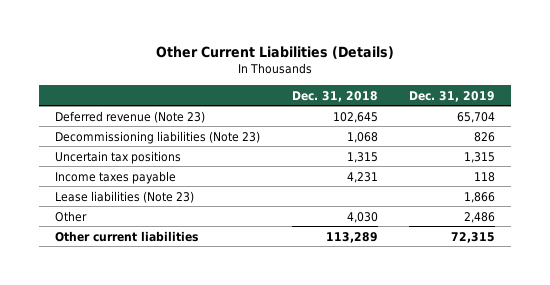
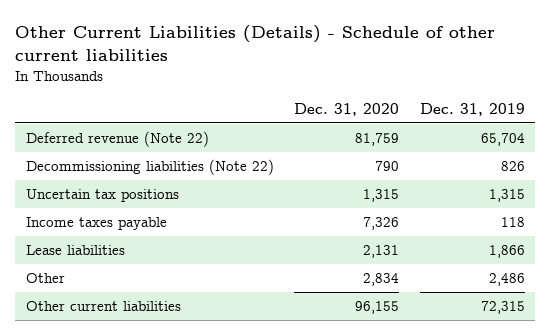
[156,46,395,60] Other Current Liabilities (Details) -> [15,25,496,61] Other Current Liabilities (Details) - Schedule of other current liabilities
[291,90,378,102] Dec. 31, 2018 -> none
none -> [294,103,400,117] Dec. 31, 2020
[55,110,206,123] Deferred revenue (Note 23) -> [25,130,209,147] Deferred revenue (Note 22)
[55,130,261,144] Decommissioning liabilities (Note 23) -> [25,158,274,175] Decommissioning liabilities (Note 22)
[55,190,195,203] Lease liabilities (Note 23) -> [25,244,125,255] Lease liabilities

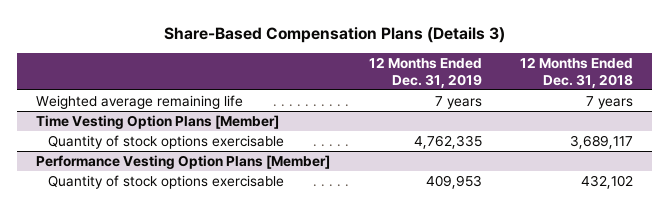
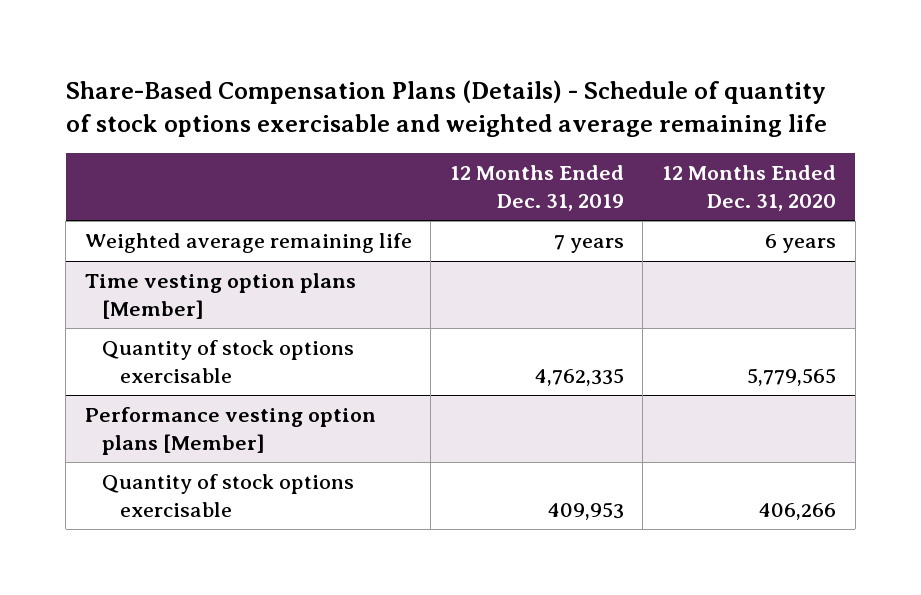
[163,27,505,44] Share-Based Compensation Plans (Details 3) -> [65,79,827,137] Share-Based Compensation Plans (Details) - Schedule of quantity of stock options exercisable and weighted average remaining life
[519,57,633,88] 12 Months Ended Dec. 31, 2018 -> none
none -> [661,165,836,211] 12 Months Ended Dec. 31, 2020
[36,114,280,129] Time Vesting Option Plans [Member] -> [84,273,356,319] Time vesting option plans [Member]
[36,154,331,169] Performance Vesting Option Plans [Member] -> [84,407,376,455] Performance vesting option plans [Member]

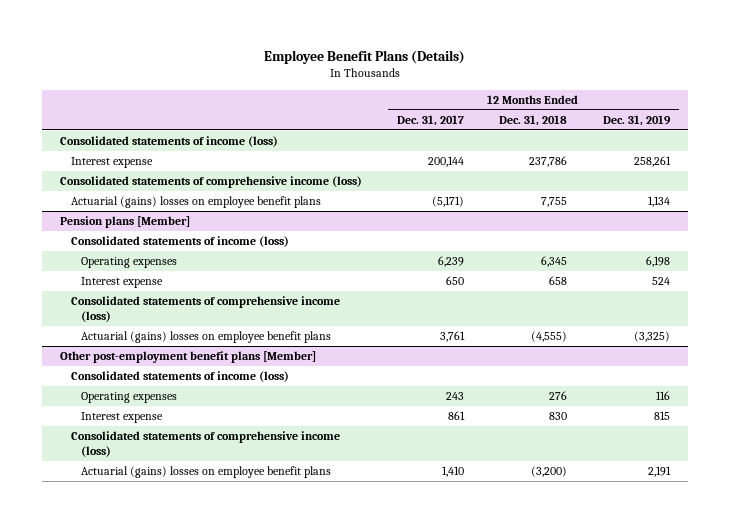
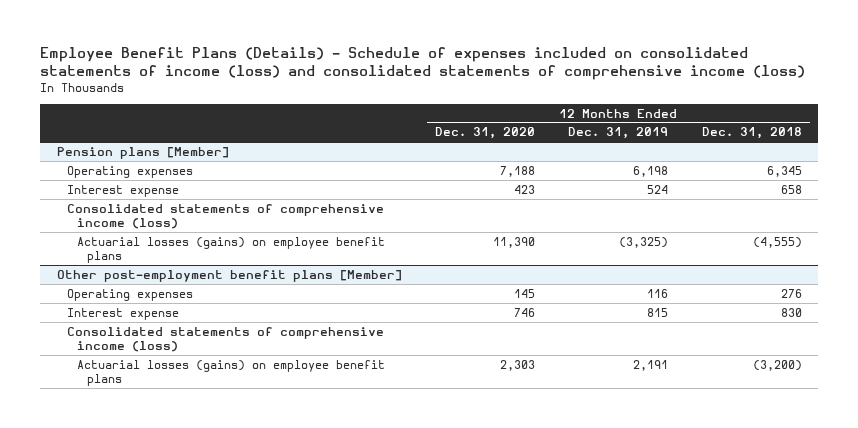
[263,49,465,64] Employee Benefit Plans (Details) -> [39,47,805,81] Employee Benefit Plans (Details) - Schedule of expenses included on consolidated statements of income (loss) and consolidated statements of comprehensive income (loss)
[397,114,465,126] Dec. 31, 2017 -> none
none -> [435,127,536,140] Dec. 31, 2020
[59,136,278,148] Consolidated statements of income (loss) -> none
[70,157,153,169] Interest expense -> none
[59,176,362,189] Consolidated statements of comprehensive income (loss) -> none
[70,196,321,209] Actuarial (gains) losses on employee benefit plans -> none
[70,236,289,248] Consolidated statements of income (loss) -> none
[81,331,332,344] Actuarial (gains) losses on employee benefit plans -> [76,236,385,264] Actuarial losses (gains) on employee benefit plans
[70,371,289,383] Consolidated statements of income (loss) -> none
[81,466,332,479] Actuarial (gains) losses on employee benefit plans -> [76,359,385,387] Actuarial losses (gains) on employee benefit plans

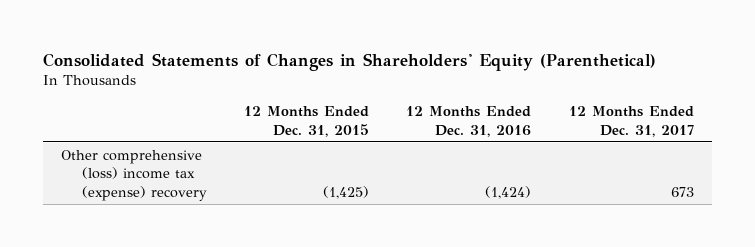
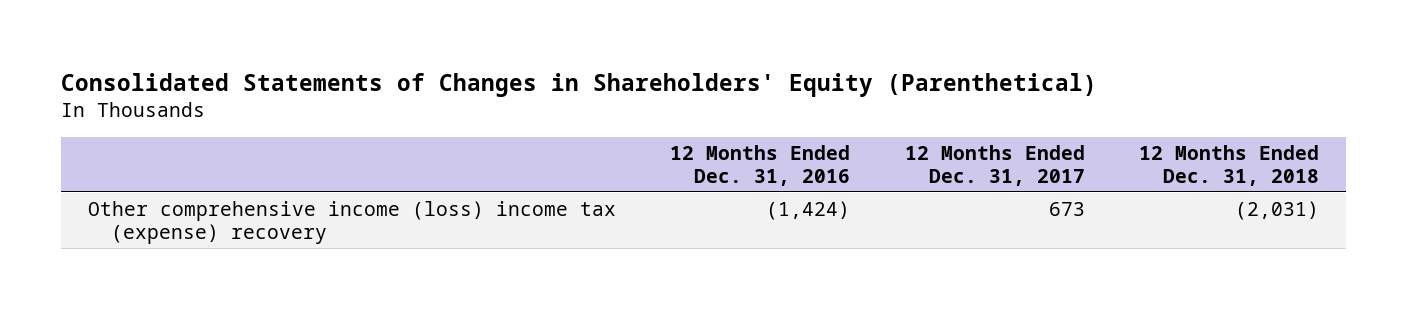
[244,106,370,138] 12 Months Ended Dec. 31, 2015 -> none
none -> [1138,144,1319,186] 12 Months Ended Dec. 31, 2018
[61,149,208,202] Other comprehensive (loss) income tax (expense) recovery -> [88,200,617,244] Other comprehensive income (loss) income tax (expense) recovery

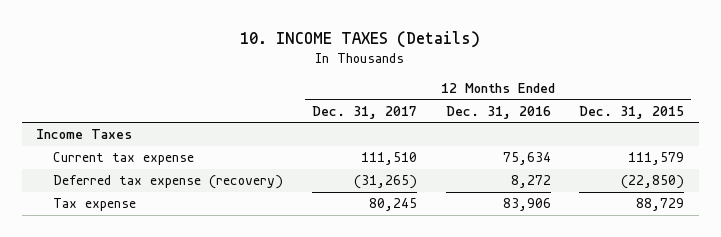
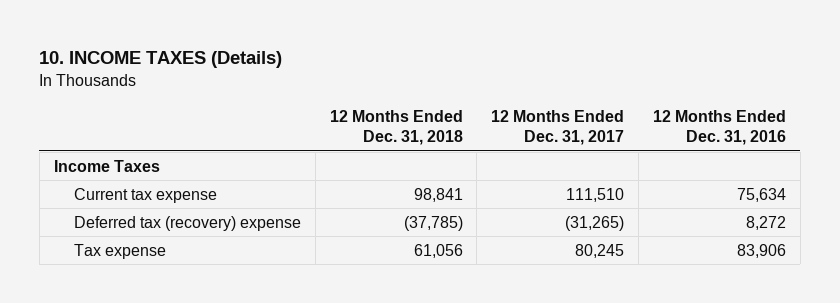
[579,106,685,120] Dec. 31, 2015 -> none
none -> [329,109,463,146] 12 Months Ended Dec. 31, 2018
[53,175,284,190] Deferred tax expense (recovery) -> [73,215,301,231] Deferred tax (recovery) expense

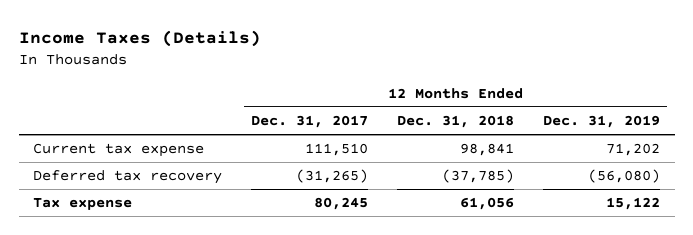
[39,51,283,69] 10. INCOME TAXES (Details) -> [18,29,261,47] Income Taxes (Details)
[652,109,786,146] 12 Months Ended Dec. 31, 2016 -> none
none -> [543,115,661,129] Dec. 31, 2019
[53,159,160,172] Income Taxes -> none
[73,215,301,231] Deferred tax (recovery) expense -> [33,170,223,185] Deferred tax recovery

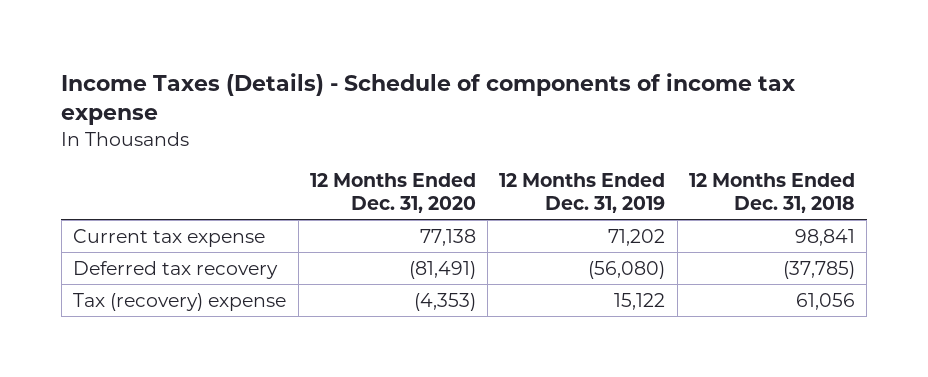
[18,29,261,47] Income Taxes (Details) -> [61,72,796,126] Income Taxes (Details) - Schedule of components of income tax expense
[251,115,369,129] Dec. 31, 2017 -> none
none -> [309,173,476,213] 12 Months Ended Dec. 31, 2020
[33,198,133,211] Tax expense -> [73,292,287,311] Tax (recovery) expense

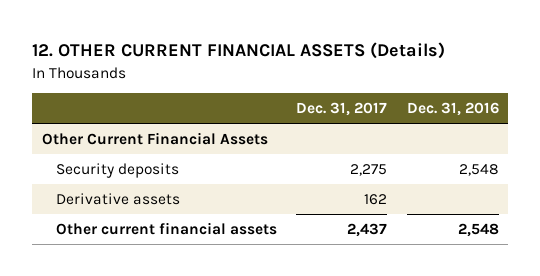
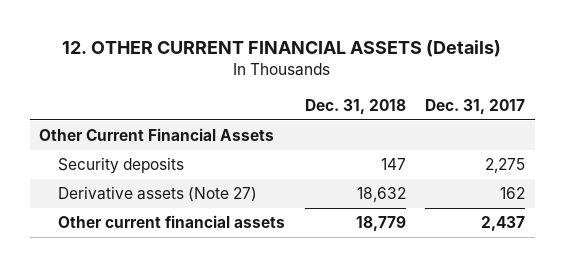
[406,102,499,117] Dec. 31, 2016 -> none
none -> [304,98,406,114] Dec. 31, 2018
[56,192,181,205] Derivative assets -> [57,186,257,203] Derivative assets (Note 27)

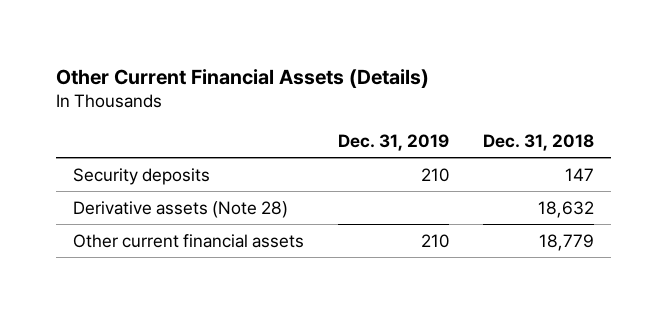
[62,39,502,57] 12. OTHER CURRENT FINANCIAL ASSETS (Details) -> [56,68,430,88] Other Current Financial Assets (Details)
[425,98,526,114] Dec. 31, 2017 -> none
none -> [338,134,450,152] Dec. 31, 2019
[39,128,275,142] Other Current Financial Assets -> none
[57,186,257,203] Derivative assets (Note 27) -> [73,200,289,218] Derivative assets (Note 28)

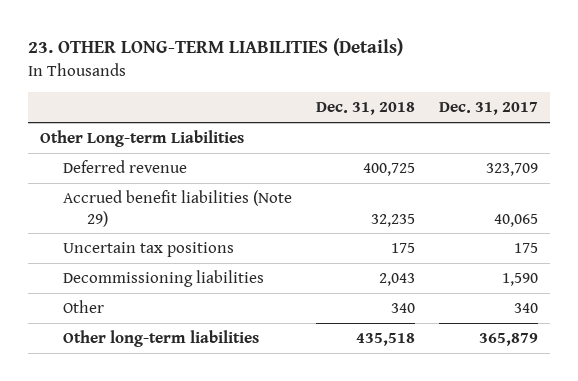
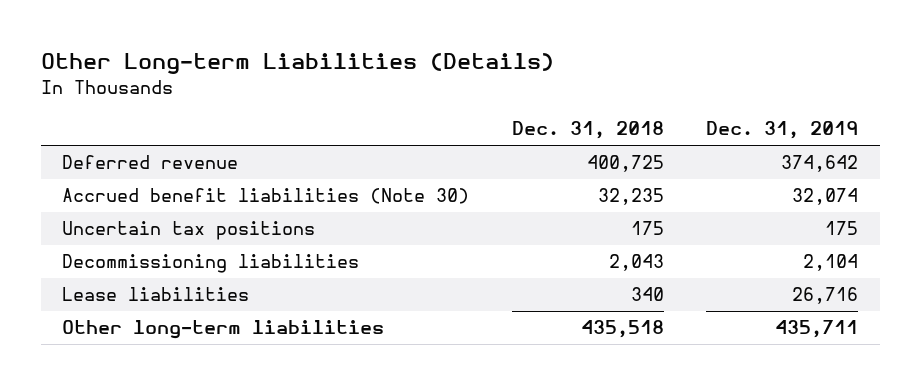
[27,38,403,57] 23. OTHER LONG-TERM LIABILITIES (Details) -> [41,53,555,75] Other Long-term Liabilities (Details)
[439,102,539,116] Dec. 31, 2017 -> none
none -> [706,121,859,140] Dec. 31, 2019
[39,129,244,147] Other Long-term Liabilities -> none
[63,189,293,227] Accrued benefit liabilities (Note 29) -> [62,188,470,205] Accrued benefit liabilities (Note 30)
[63,299,105,313] Other -> none
none -> [62,287,250,302] Lease liabilities

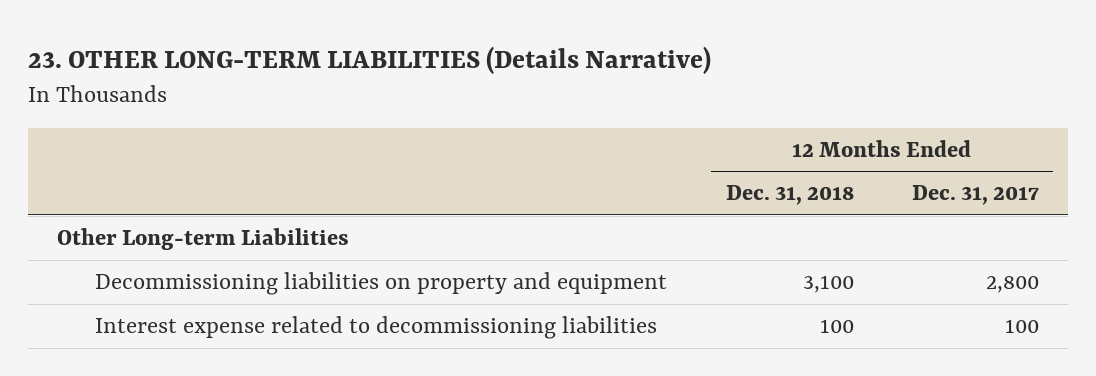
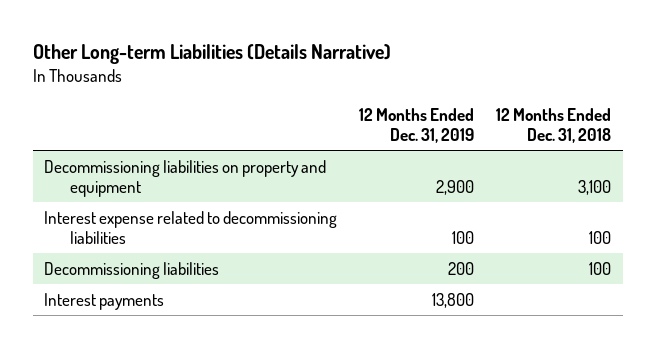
[27,45,711,74] 23. OTHER LONG-TERM LIABILITIES (Details Narrative) -> [32,43,391,64] Other Long-term Liabilities (Details Narrative)
[911,185,1039,206] Dec. 31, 2017 -> none
none -> [359,107,475,143] 12 Months Ended Dec. 31, 2019
[57,228,350,251] Other Long-term Liabilities -> none
none -> [43,261,219,279] Decommissioning liabilities
none -> [43,292,164,310] Interest payments

